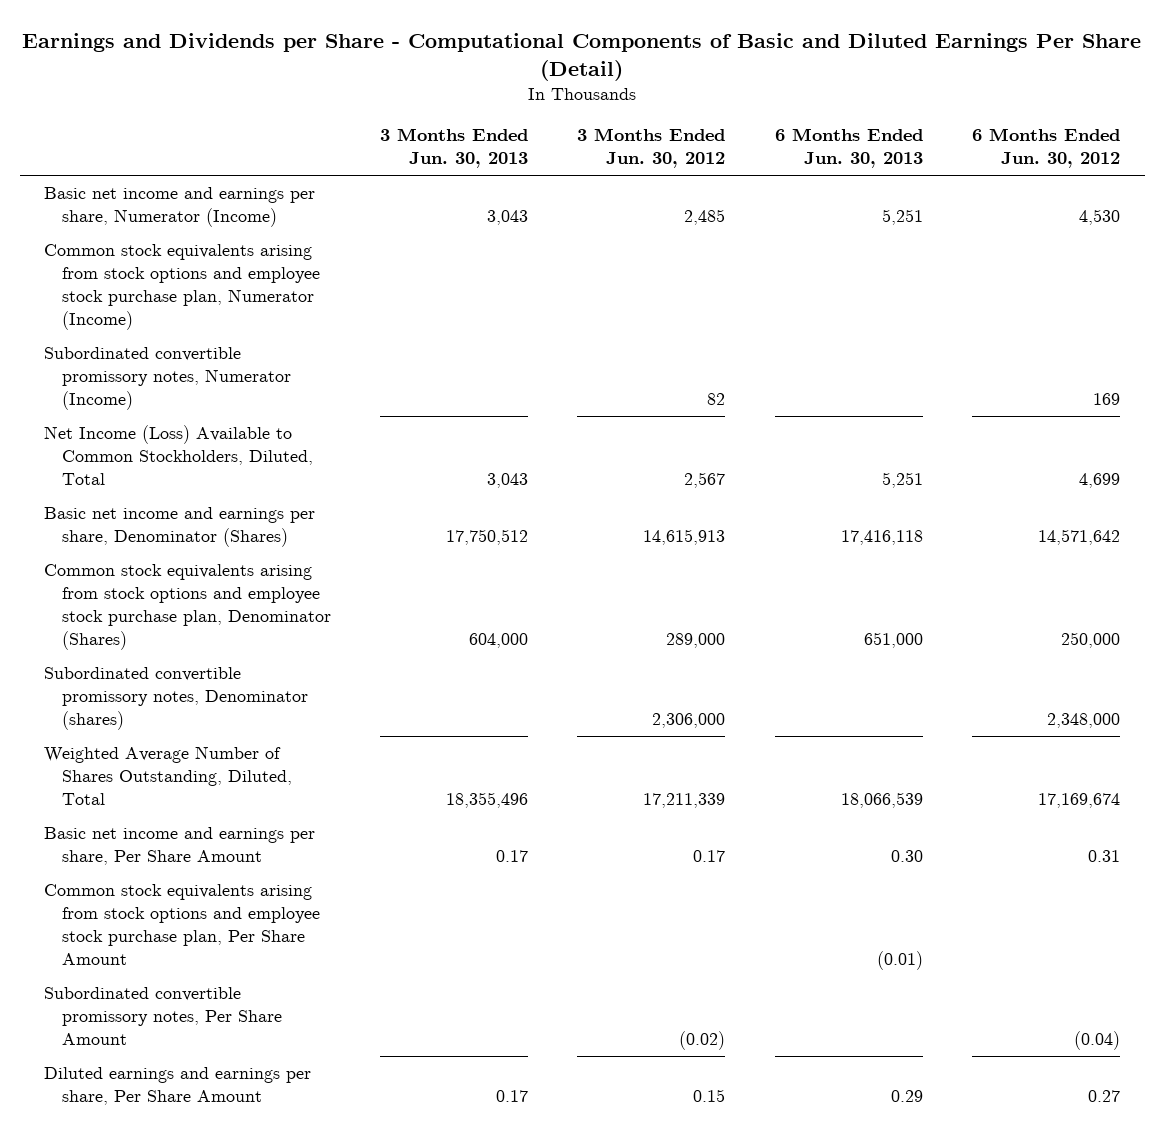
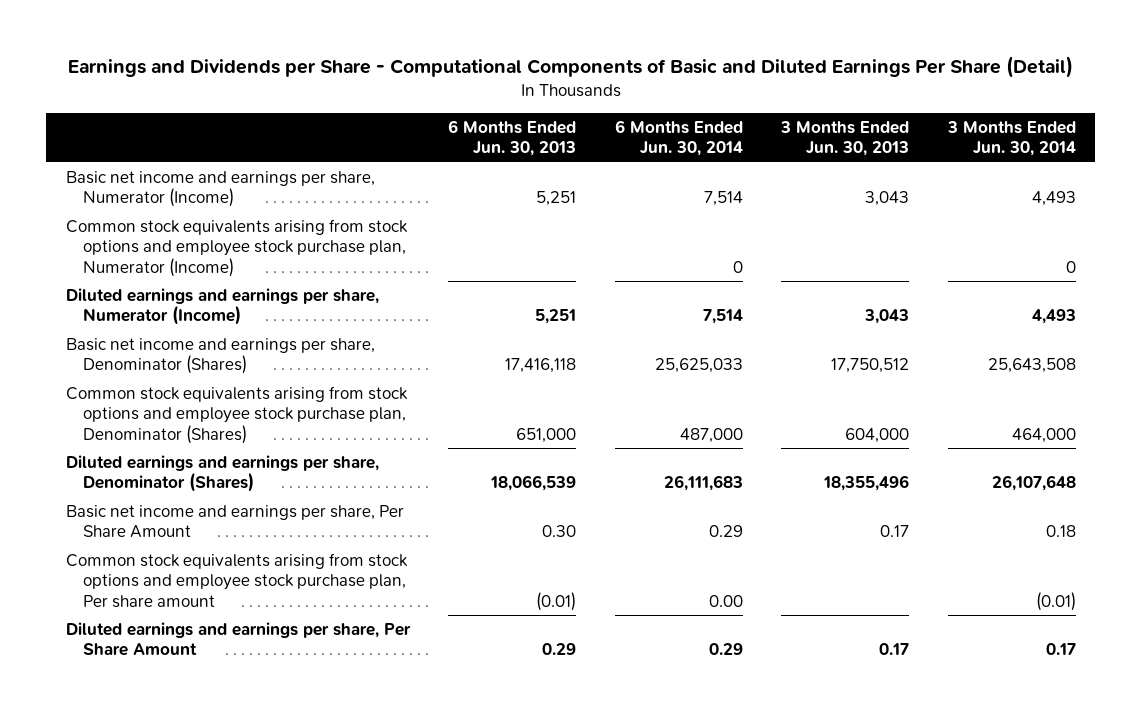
[577,128,726,169] 3 Months Ended Jun. 30, 2012 -> none
[972,128,1121,169] 6 Months Ended Jun. 30, 2012 -> none
none -> [614,119,743,157] 6 Months Ended Jun. 30, 2014
none -> [947,120,1077,157] 3 Months Ended Jun. 30, 2014
[44,347,291,410] Subordinated convertible promissory notes, Numerator (Income) -> none
[44,425,313,485] Net Income (Loss) Available to Common Stockholders, Diluted, Total -> [65,288,379,326] Diluted earnings and earnings per share, Numerator (Income)
[44,667,308,730] Subordinated convertible promissory notes, Denominator (shares) -> none
[44,746,292,805] Weighted Average Number of Shares Outstanding, Diluted, Total -> [65,455,379,493] Diluted earnings and earnings per share, Denominator (Shares)
[44,987,282,1045] Subordinated convertible promissory notes, Per Share Amount -> none
[44,884,320,965] Common stock equivalents arising from stock options and employee stock purchase plan, Per Share Amount -> [65,553,408,608] Common stock equivalents arising from stock options and employee stock purchase plan, Per share amount

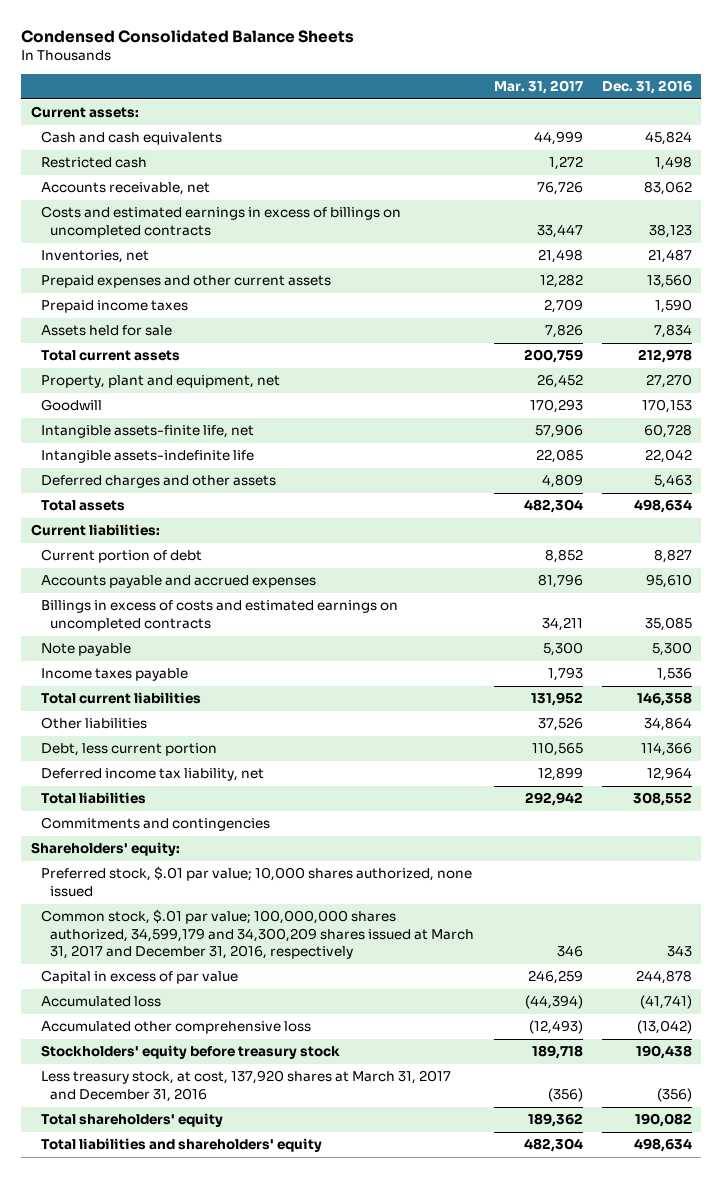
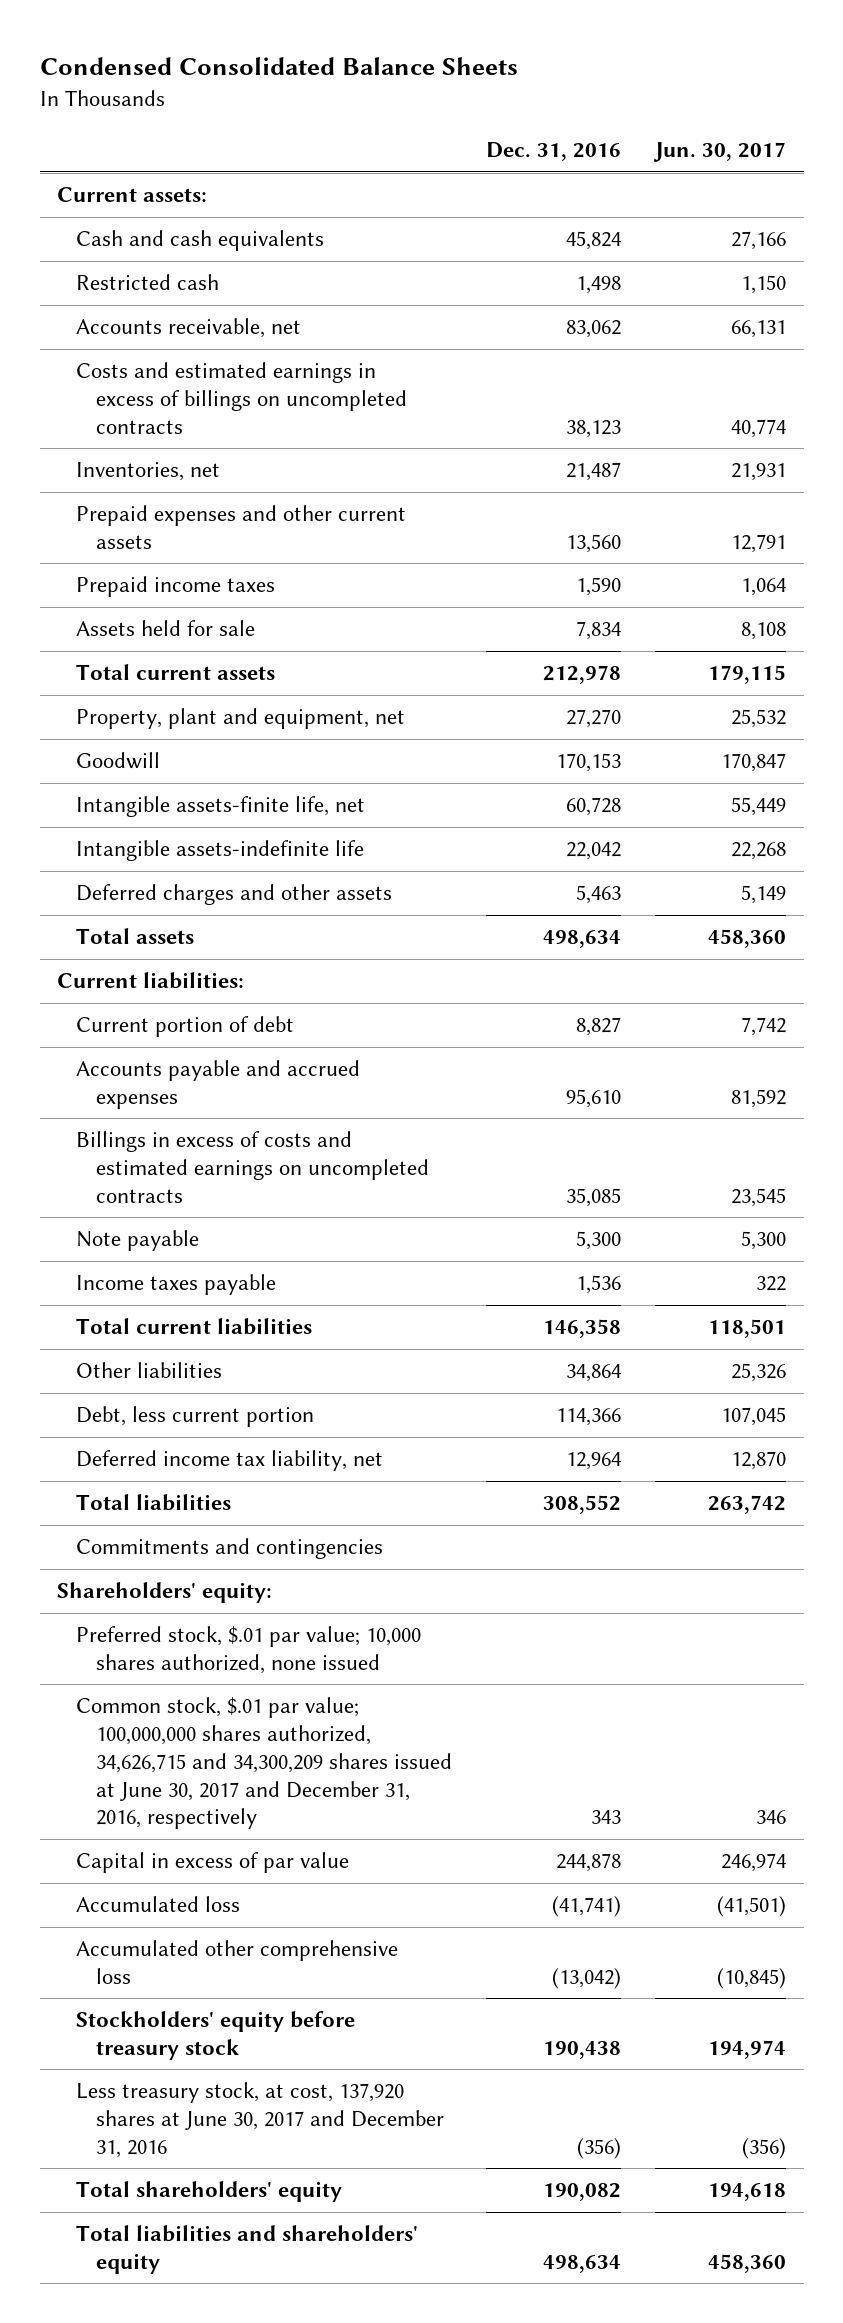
[493,80,583,95] Mar. 31, 2017 -> none
none -> [653,142,787,163] Jun. 30, 2017
[40,909,475,960] Common stock, $.01 par value; 100,000,000 shares authorized, 34,599,179 and 34,300,209 shares issued at March 31, 2017 and December 31, 2016, respectively -> [76,1697,453,1830] Common stock, $.01 par value; 100,000,000 shares authorized, 34,626,715 and 34,300,209 shares issued at June 30, 2017 and December 31, 2016, respectively
[40,1070,451,1102] Less treasury stock, at cost, 137,920 shares at March 31, 2017 and December 31, 2016 -> [76,2082,445,2158] Less treasury stock, at cost, 137,920 shares at June 30, 2017 and December 31, 2016

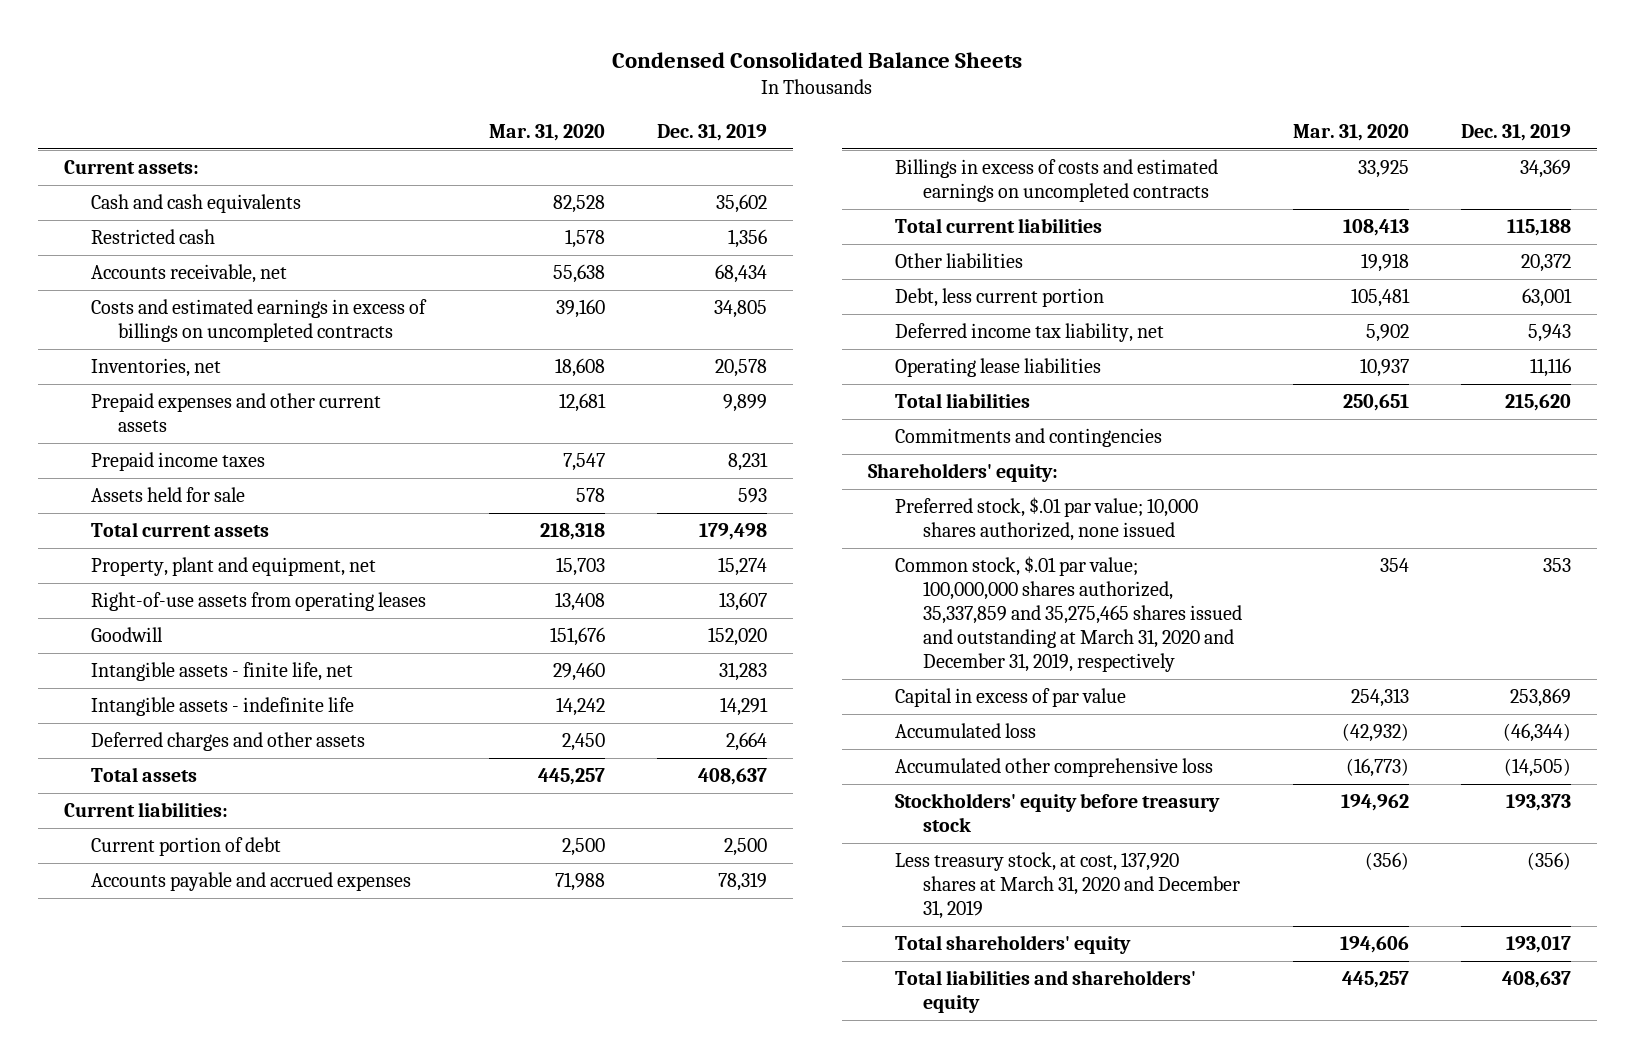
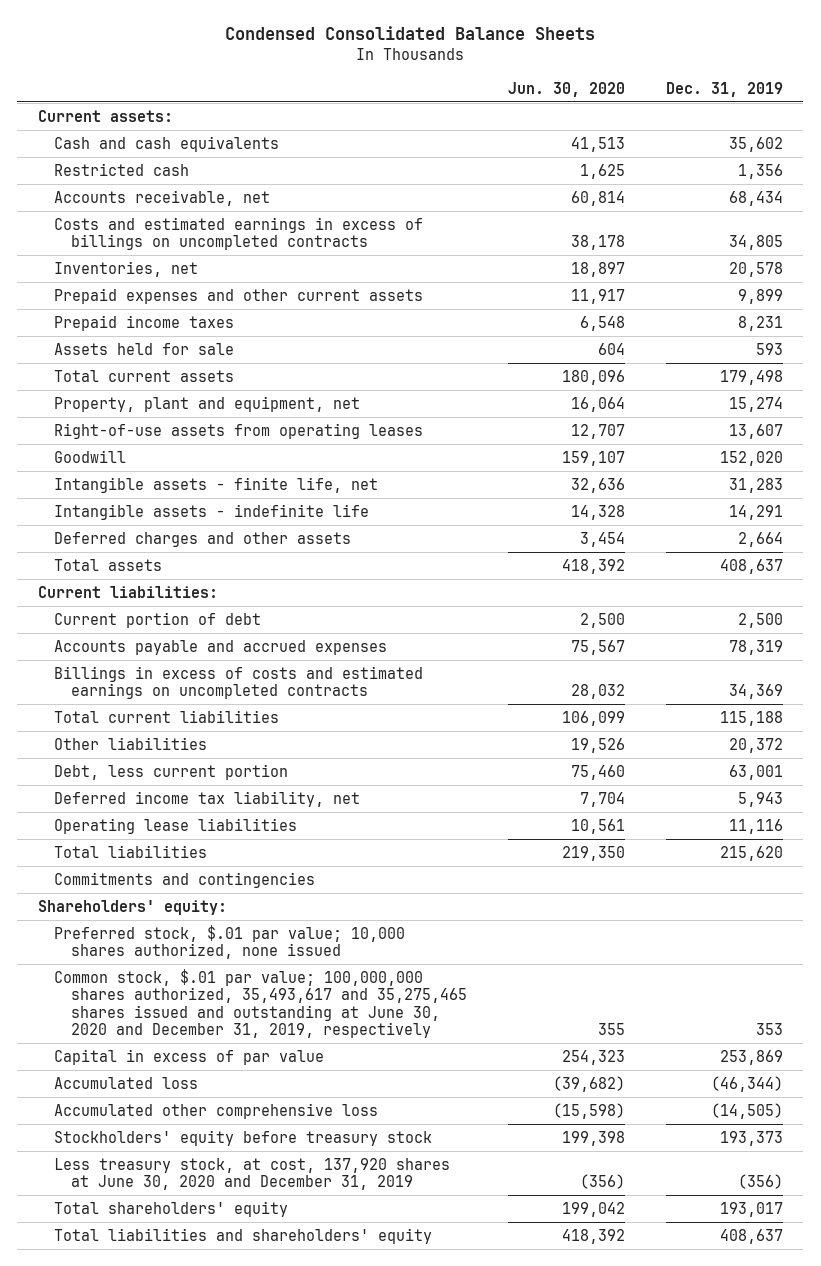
[489,123,606,141] Mar. 31, 2020 -> none
none -> [507,81,625,97] Jun. 30, 2020
[895,556,1242,672] Common stock, $.01 par value; 100,000,000 shares authorized, 35,337,859 and 35,275,465 shares issued and outstanding at March 31, 2020 and December 31, 2019, respectively -> [54,968,467,1039] Common stock, $.01 par value; 100,000,000 shares authorized, 35,493,617 and 35,275,465 shares issued and outstanding at June 30, 2020 and December 31, 2019, respectively
[895,852,1240,920] Less treasury stock, at cost, 137,920 shares at March 31, 2020 and December 31, 2019 -> [54,1157,451,1191] Less treasury stock, at cost, 137,920 shares at June 30, 2020 and December 31, 2019

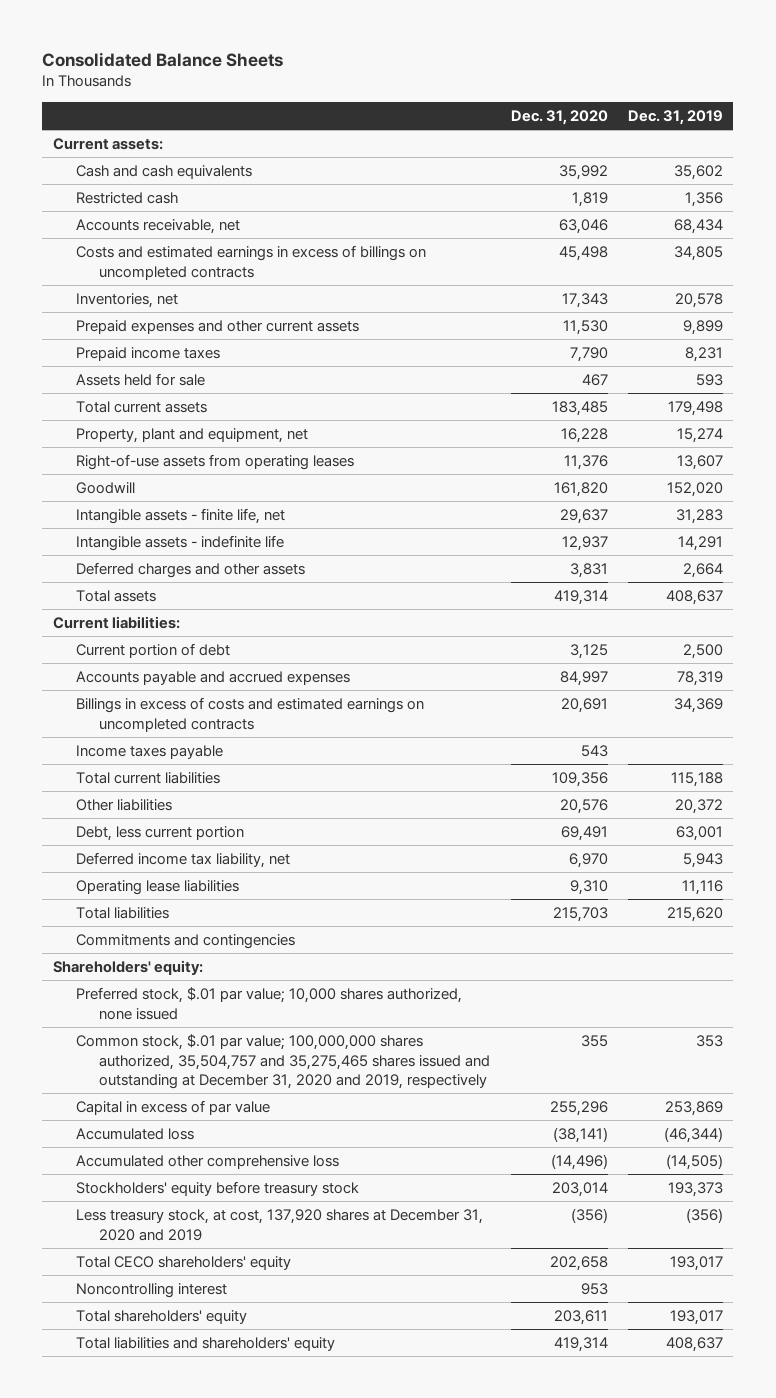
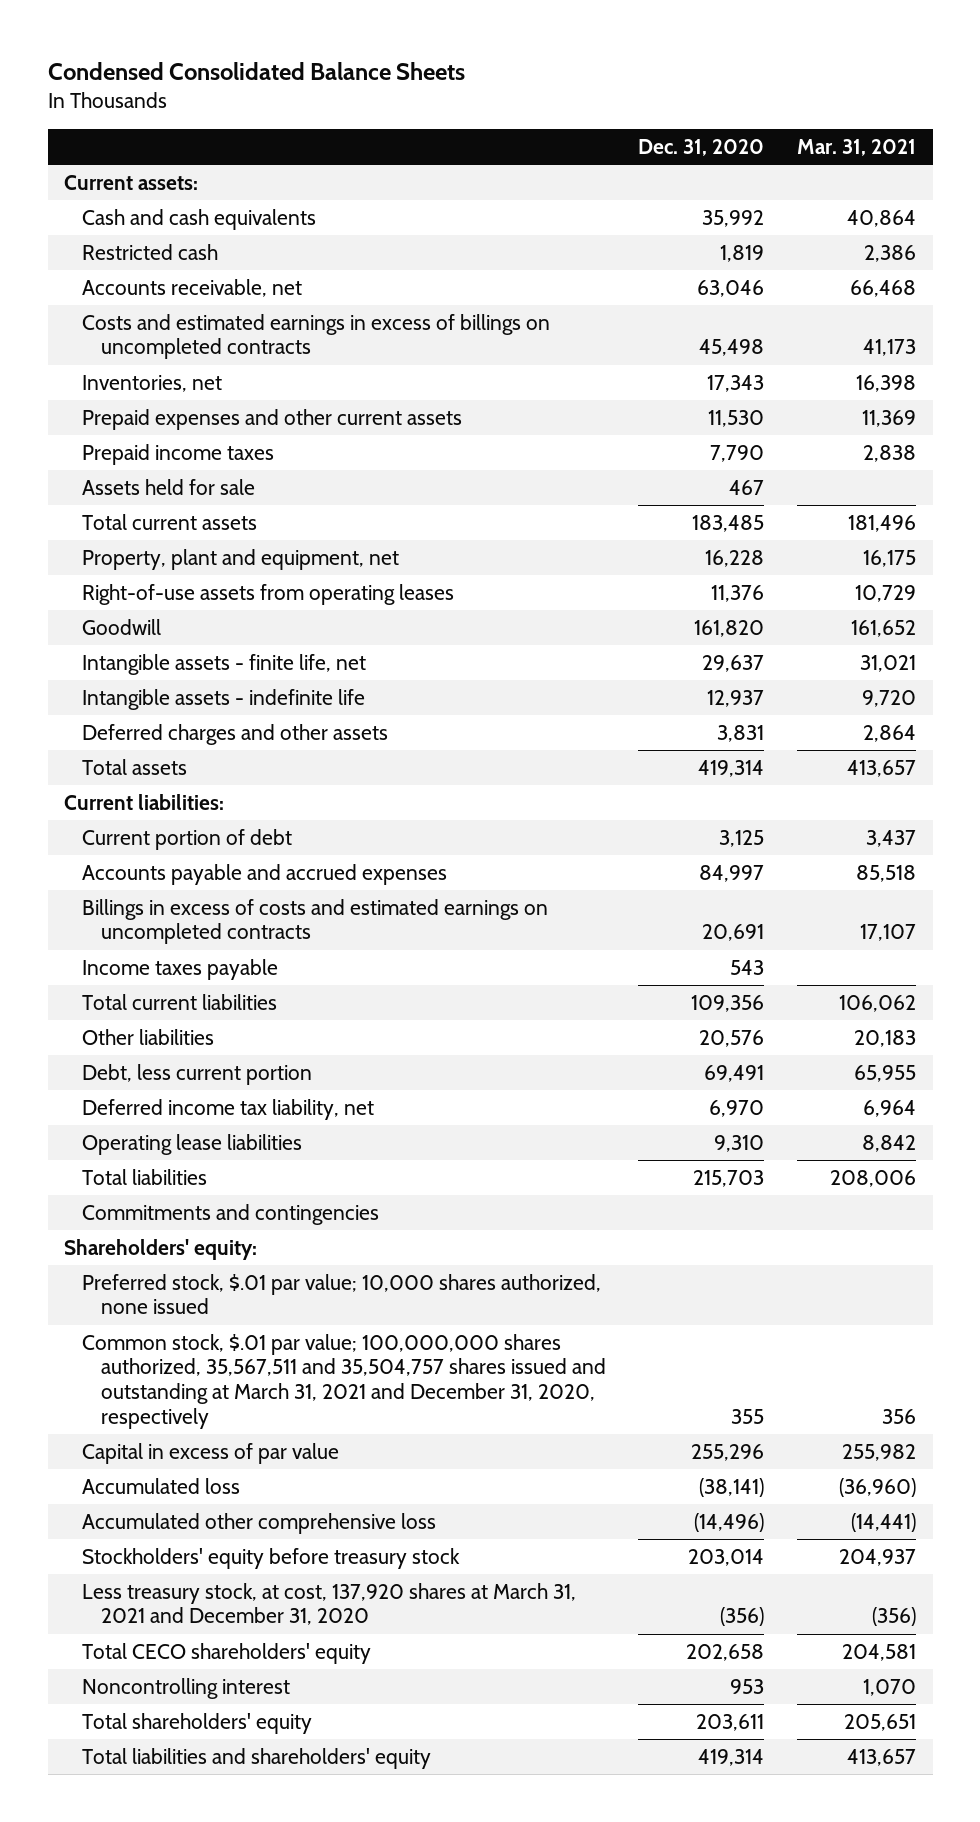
[42,51,284,67] Consolidated Balance Sheets -> [47,62,465,81] Condensed Consolidated Balance Sheets
[628,109,724,125] Dec. 31, 2019 -> none
none -> [797,138,917,156] Mar. 31, 2021
[75,1034,490,1090] Common stock, $.01 par value; 100,000,000 shares authorized, 35,504,757 and 35,275,465 shares issued and outstanding at December 31, 2020 and 2019, respectively -> [82,1333,606,1429] Common stock, $.01 par value; 100,000,000 shares authorized, 35,567,511 and 35,504,757 shares issued and outstanding at March 31, 2021 and December 31, 2020, respectively
[75,1209,483,1241] Less treasury stock, at cost, 137,920 shares at December 31, 2020 and 2019 -> [82,1582,577,1626] Less treasury stock, at cost, 137,920 shares at March 31, 2021 and December 31, 2020

